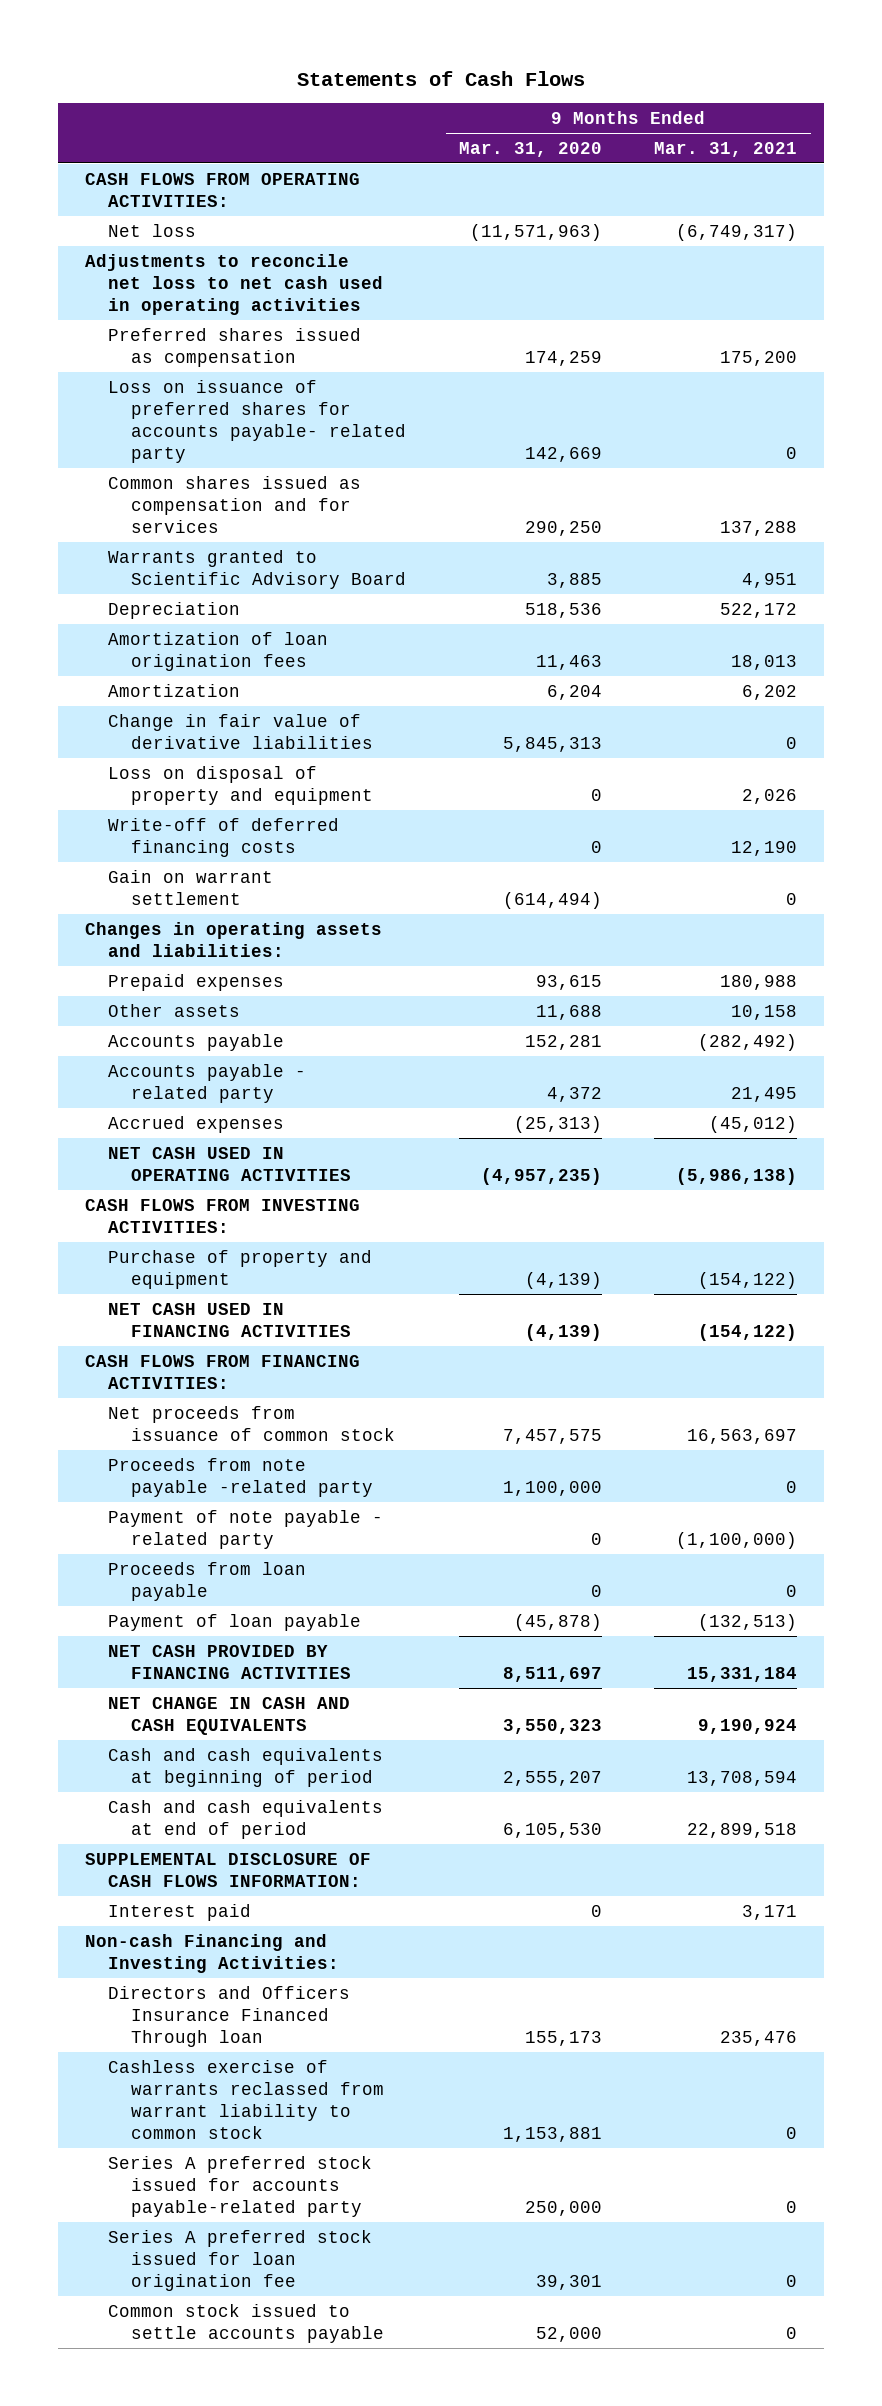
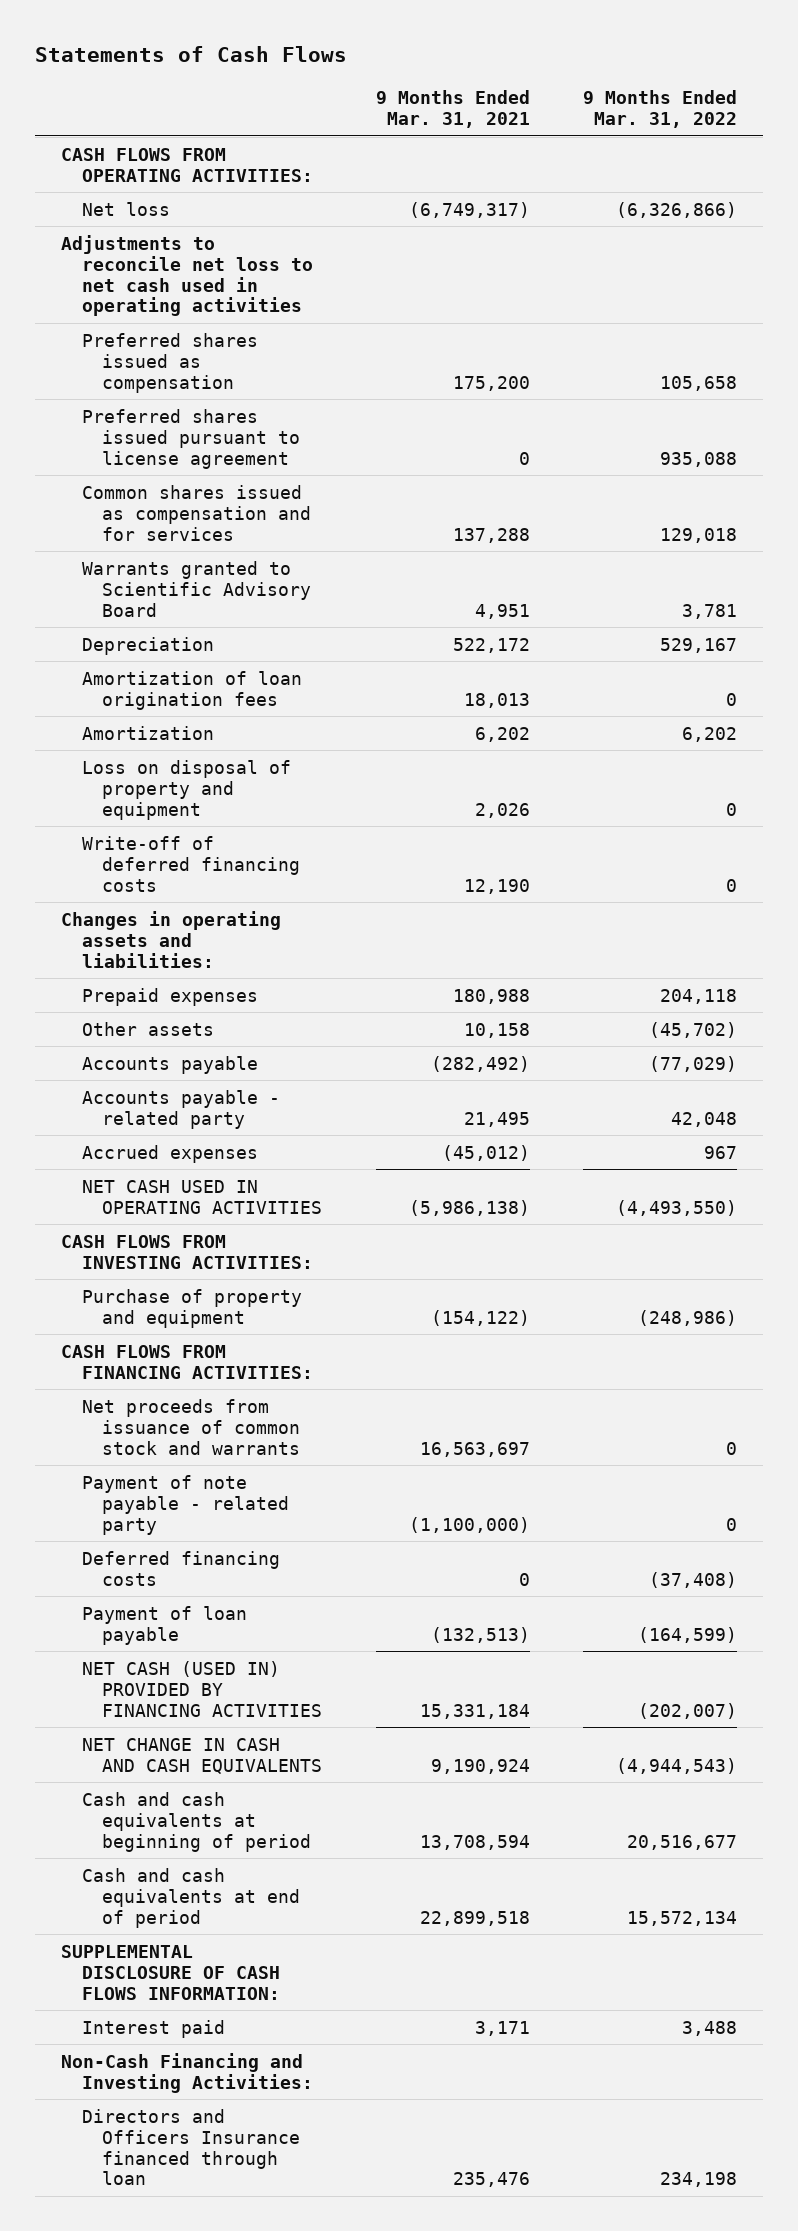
[458,141,602,157] Mar. 31, 2020 -> none
none -> [582,89,737,128] 9 Months Ended Mar. 31, 2022
[108,379,407,464] Loss on issuance of preferred shares for accounts payable- related party -> none
none -> [81,408,301,469] Preferred shares issued pursuant to license agreement
[108,713,374,749] Change in fair value of derivative liabilities -> none
[108,869,274,905] Gain on warrant settlement -> none
[108,1302,352,1337] NET CASH USED IN FINANCING ACTIVITIES -> none
[108,1457,374,1497] Proceeds from note payable -related party -> none
[108,1405,396,1441] Net proceeds from issuance of common stock -> [81,1398,301,1455] Net proceeds from issuance of common stock and warrants
[108,1561,307,1601] Proceeds from loan payable -> none
none -> [81,1550,280,1586] Deferred financing costs
[108,1644,352,1679] NET CASH PROVIDED BY FINANCING ACTIVITIES -> [81,1660,323,1717] NET CASH (USED IN) PROVIDED BY FINANCING ACTIVITIES
[108,2059,385,2140] Cashless exercise of warrants reclassed from warrant liability to common stock -> none
[108,2155,373,2218] Series A preferred stock issued for accounts payable-related party -> none
[108,2229,373,2292] Series A preferred stock issued for loan origination fee -> none
[108,2303,385,2343] Common stock issued to settle accounts payable -> none
[84,1933,340,1973] Non-cash Financing and Investing Activities: -> [61,2052,313,2093] Non-Cash Financing and Investing Activities:
[108,1985,351,2048] Directors and Officers Insurance Financed Through loan -> [81,2108,301,2186] Directors and Officers Insurance financed through loan

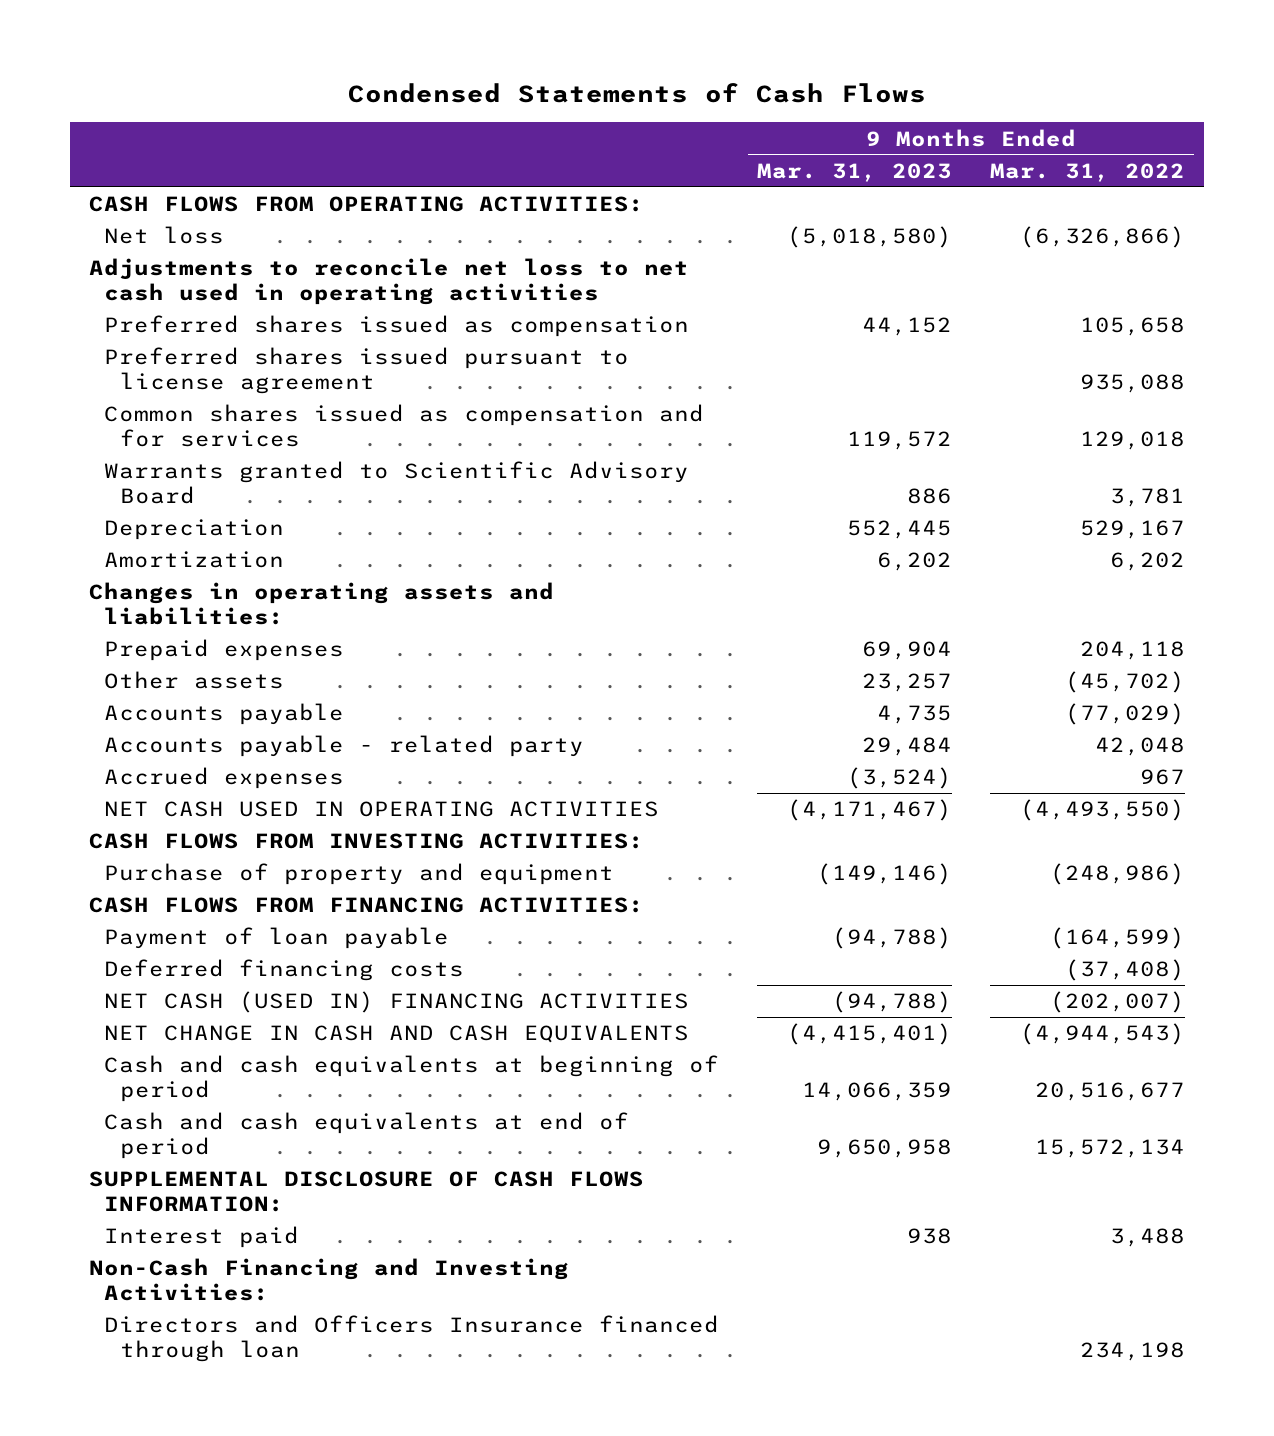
[34,46,347,63] Statements of Cash Flows -> [347,82,926,103] Condensed Statements of Cash Flows
[375,89,530,128] 9 Months Ended Mar. 31, 2021 -> none
none -> [757,162,953,182] Mar. 31, 2023
[81,670,302,710] Amortization of loan origination fees -> none
[81,759,291,820] Loss on disposal of property and equipment -> none
[81,835,301,892] Write-off of deferred financing costs -> none
[81,1398,301,1455] Net proceeds from issuance of common stock and warrants -> none
[81,1474,290,1535] Payment of note payable - related party -> none
[81,1550,280,1586] Deferred financing costs -> [104,959,465,982] Deferred financing costs
[81,1660,323,1717] NET CASH (USED IN) PROVIDED BY FINANCING ACTIVITIES -> [104,991,690,1014] NET CASH (USED IN) FINANCING ACTIVITIES

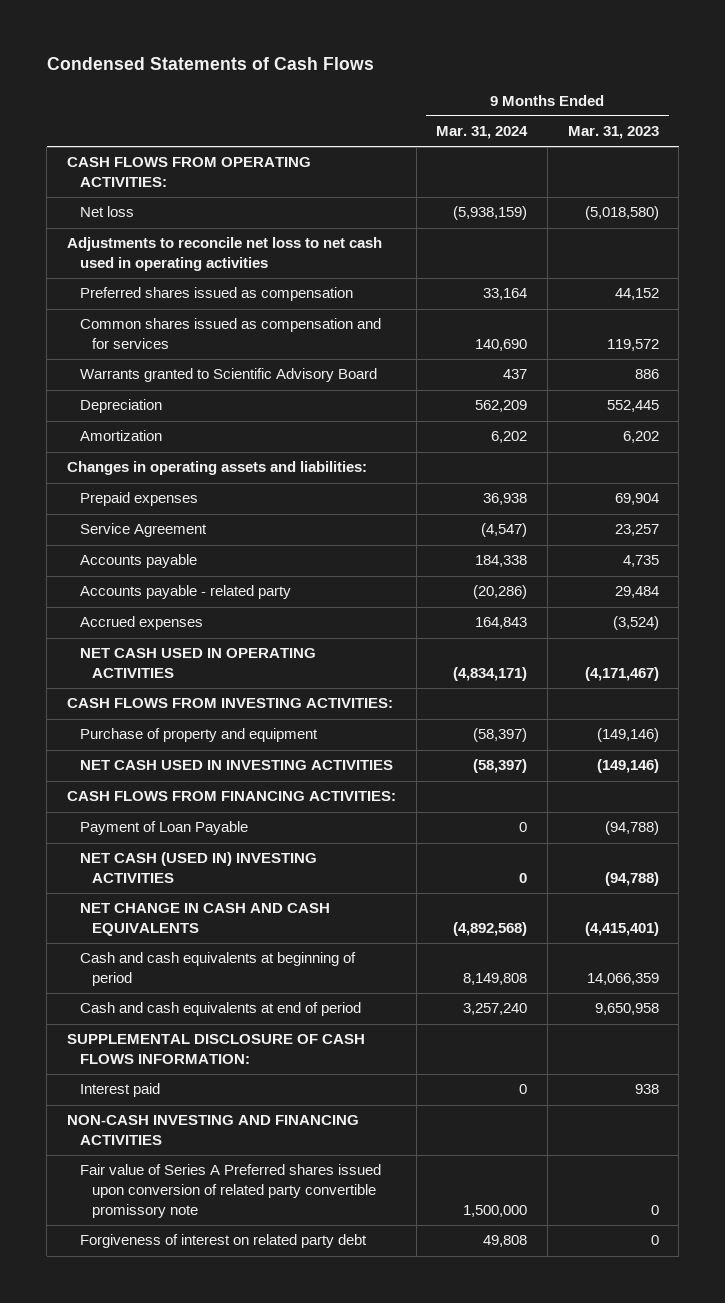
[989,162,1185,182] Mar. 31, 2022 -> none
none -> [436,126,529,140] Mar. 31, 2024
[104,347,630,395] Preferred shares issued pursuant to license agreement -> none
[104,671,285,690] Other assets -> [79,523,207,538] Service Agreement
none -> [79,760,393,771] NET CASH USED IN INVESTING ACTIVITIES
[104,959,465,982] Deferred financing costs -> none
[104,927,450,950] Payment of loan payable -> [79,821,248,836] Payment of Loan Payable
[104,991,690,1014] NET CASH (USED IN) FINANCING ACTIVITIES -> [79,852,317,883] NET CASH (USED IN) INVESTING ACTIVITIES
[104,1315,720,1363] Directors and Officers Insurance financed through loan -> none
[88,1258,569,1302] Non-Cash Financing and Investing Activities: -> [66,1115,359,1145] NON-CASH INVESTING AND FINANCING ACTIVITIES
none -> [79,1164,381,1218] Fair value of Series A Preferred shares issued upon conversion of related party convertible promissory note
none -> [79,1234,367,1249] Forgiveness of interest on related party debt

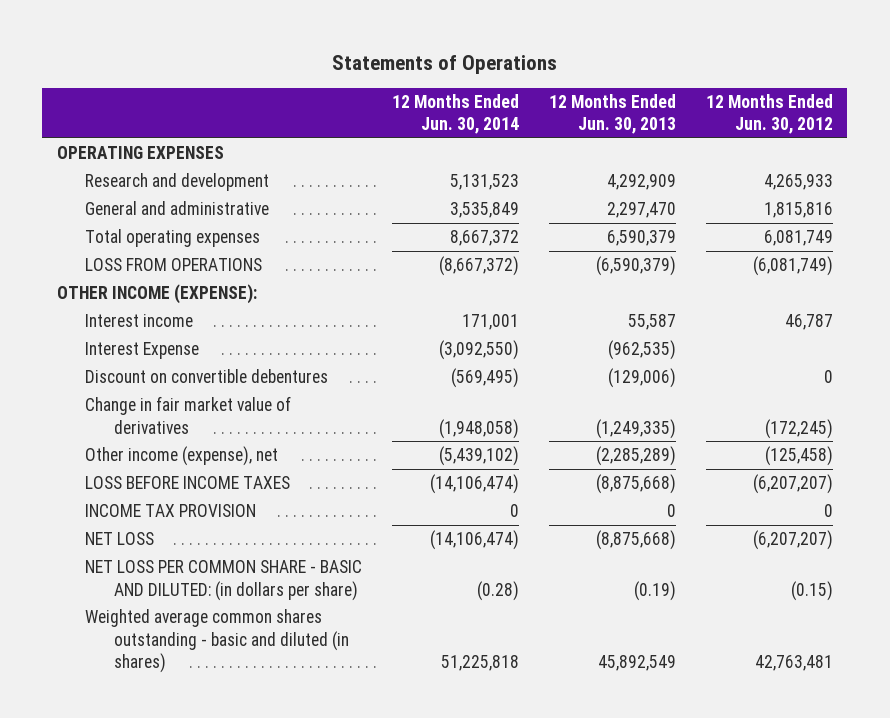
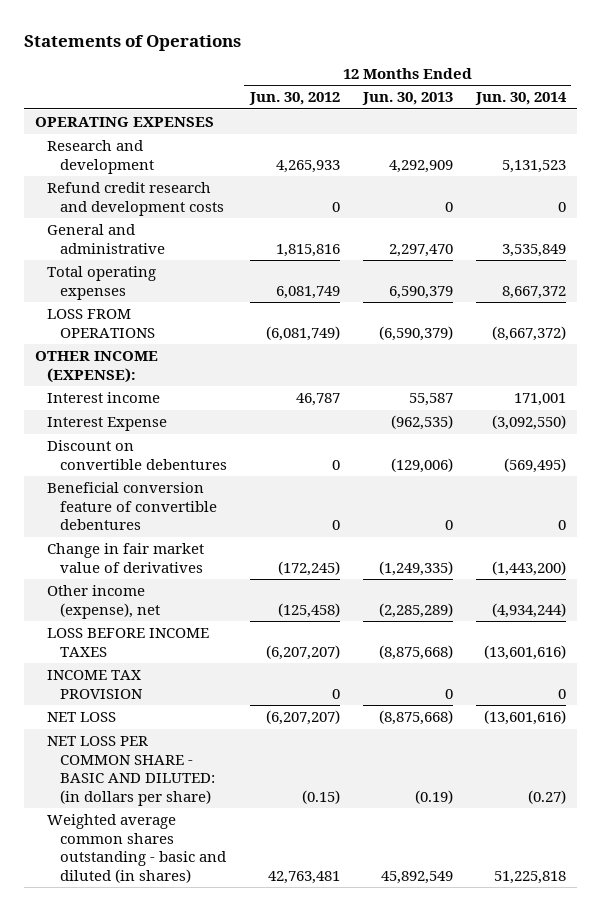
none -> [47,182,224,216] Refund credit research and development costs
none -> [47,482,217,531] Beneficial conversion feature of convertible debentures
[439,418,520,439] (1,948,058) -> [491,560,566,576] (1,443,200)
[439,446,520,467] (5,439,102) -> [491,602,566,618] (4,934,244)
[430,474,520,495] (14,106,474) -> [483,644,566,660] (13,601,616)
[430,530,520,551] (14,106,474) -> [483,710,566,726] (13,601,616)
[477,580,520,601] (0.28) -> [527,789,566,804] (0.27)

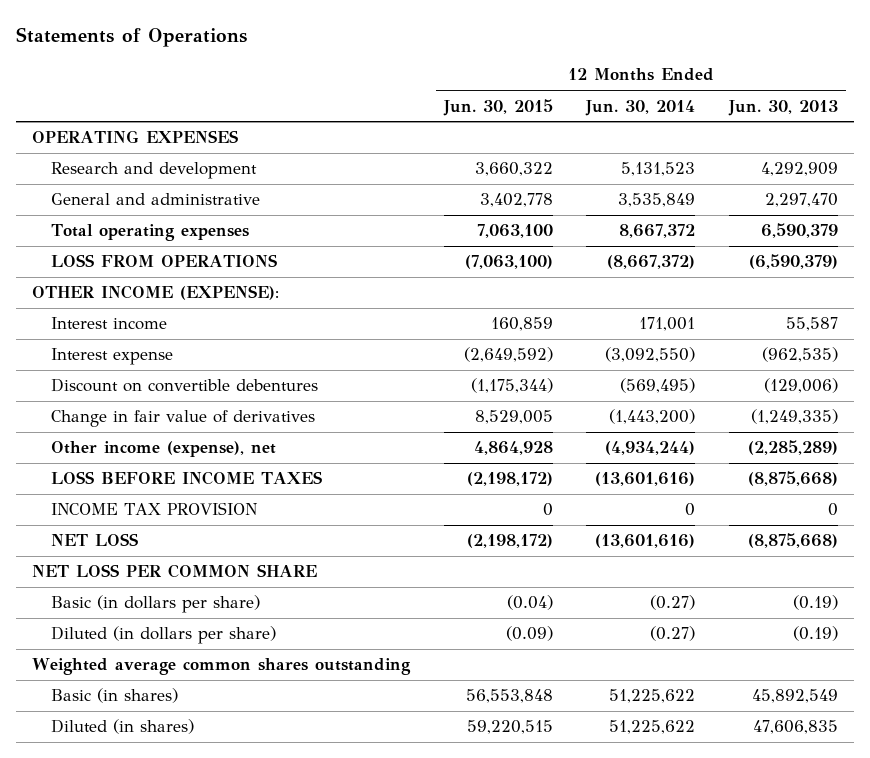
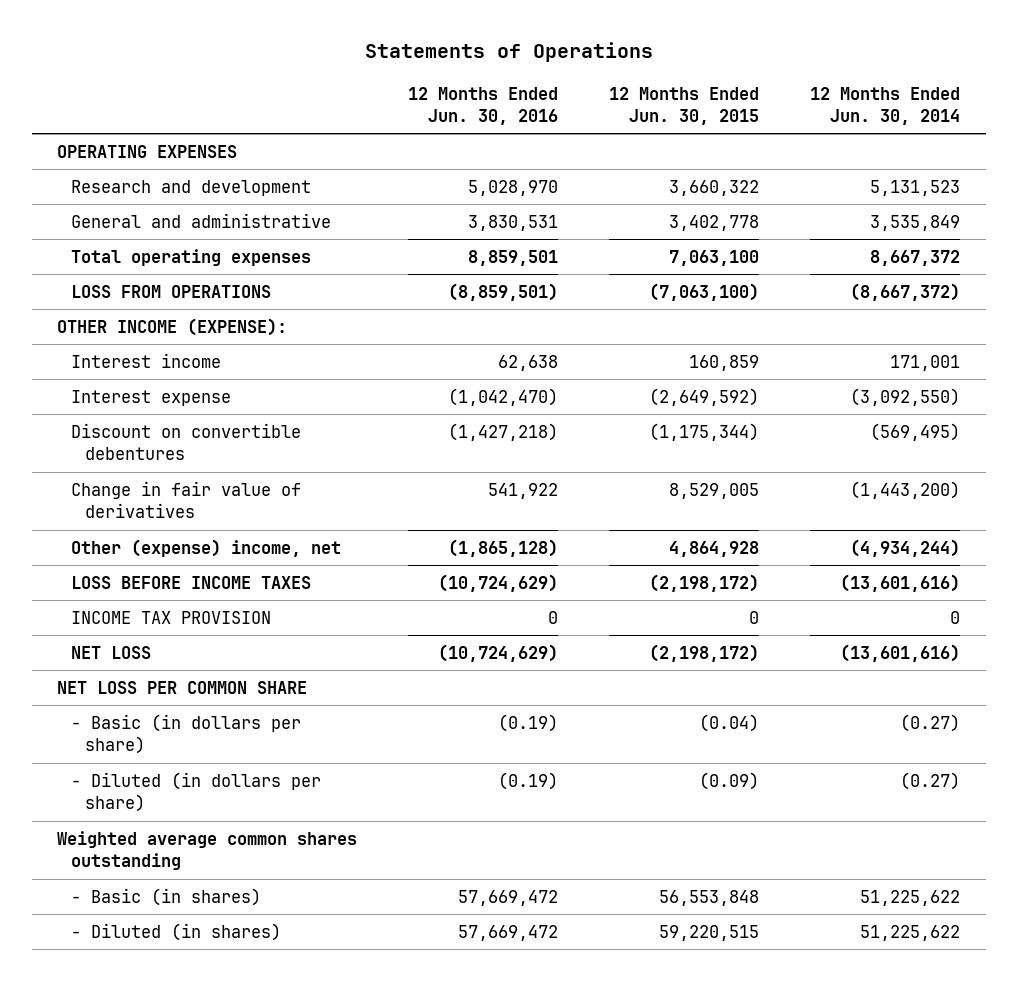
[727,99,838,116] Jun. 30, 2013 -> none
none -> [408,86,559,125] 12 Months Ended Jun. 30, 2016
[51,441,277,458] Other income (expense), net -> [71,539,342,558] Other (expense) income, net
[51,595,261,614] Basic (in dollars per share) -> [71,714,302,755] - Basic (in dollars per share)
[51,626,277,645] Diluted (in dollars per share) -> [71,772,322,813] - Diluted (in dollars per share)
[51,688,179,704] Basic (in shares) -> [71,888,262,907] - Basic (in shares)
[51,719,195,735] Diluted (in shares) -> [71,923,282,942] - Diluted (in shares)

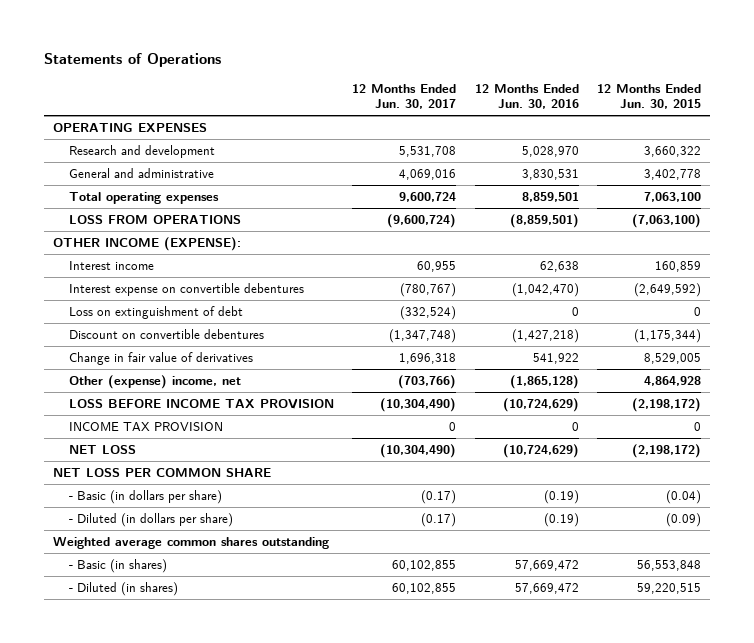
[810,86,961,125] 12 Months Ended Jun. 30, 2014 -> none
none -> [352,83,457,110] 12 Months Ended Jun. 30, 2017
[71,390,232,407] Interest expense -> [68,283,304,297] Interest expense on convertible debentures
none -> [68,306,243,320] Loss on extinguishment of debt
[71,576,312,590] LOSS BEFORE INCOME TAXES -> [68,398,334,410] LOSS BEFORE INCOME TAX PROVISION

